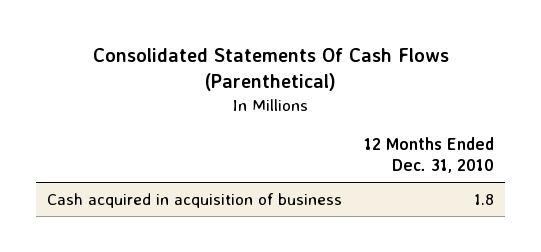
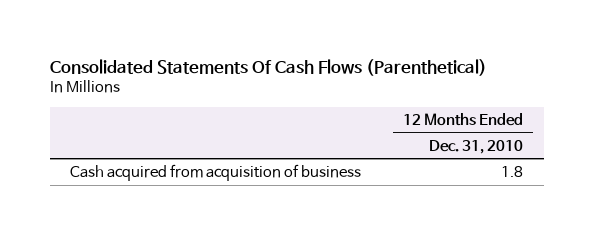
[46,193,342,209] Cash acquired in acquisition of business -> [70,164,362,182] Cash acquired from acquisition of business

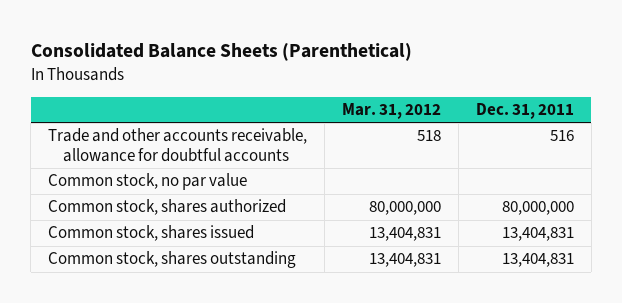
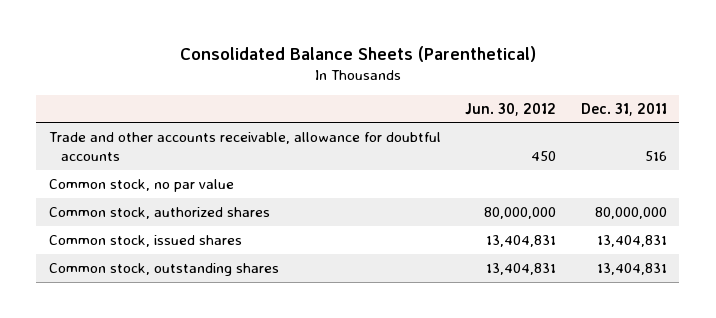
[341,103,441,120] Mar. 31, 2012 -> none
none -> [465,102,557,116] Jun. 30, 2012
[48,199,287,216] Common stock, shares authorized -> [48,206,270,219] Common stock, authorized shares
[48,225,255,242] Common stock, shares issued -> [48,234,242,247] Common stock, issued shares
[48,251,297,269] Common stock, shares outstanding -> [48,262,279,276] Common stock, outstanding shares

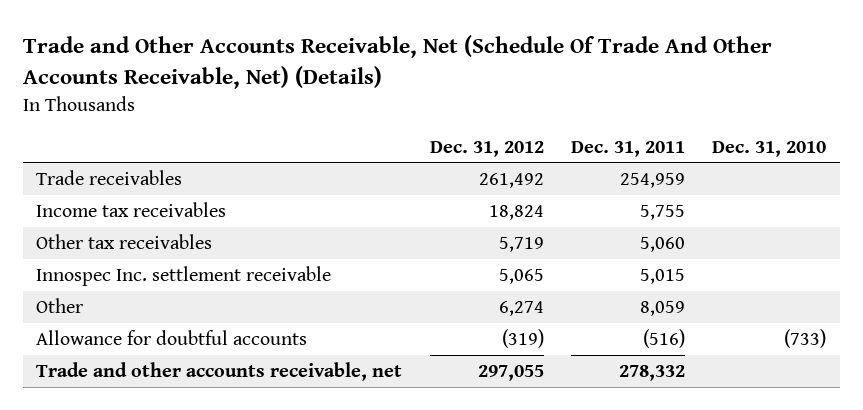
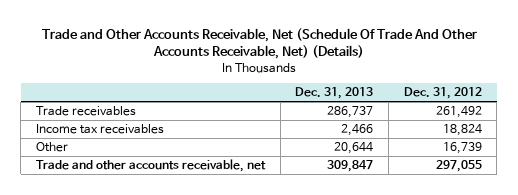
[571,140,686,157] Dec. 31, 2011 -> none
[712,140,827,157] Dec. 31, 2010 -> none
none -> [295,87,374,100] Dec. 31, 2013
[36,234,213,250] Other tax receivables -> none
[36,266,332,287] Innospec Inc. settlement receivable -> none
[36,330,308,346] Allowance for doubtful accounts -> none
[498,301,544,317] 6,274 -> [442,142,482,155] 16,739

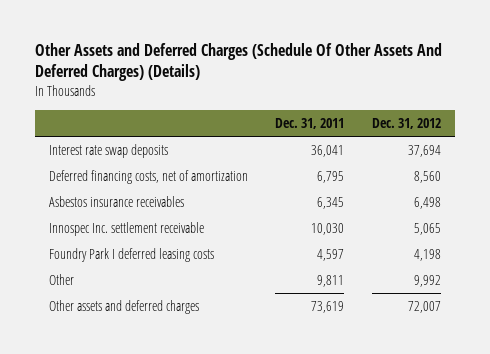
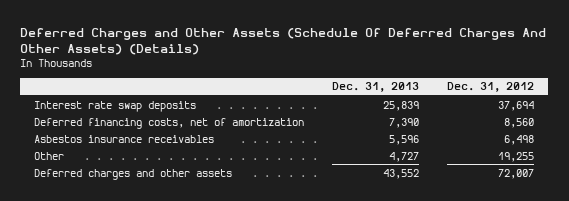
[34,43,442,82] Other Assets and Deferred Charges (Schedule Of Other Assets And Deferred Charges) (Details) -> [20,27,547,55] Deferred Charges and Other Assets (Schedule Of Deferred Charges And Other Assets) (Details)
[275,117,345,129] Dec. 31, 2011 -> none
none -> [332,82,420,93] Dec. 31, 2013
[48,222,204,237] Innospec Inc. settlement receivable -> none
[48,248,214,263] Foundry Park I deferred leasing costs -> none
[414,275,442,288] 9,992 -> [498,151,535,162] 19,255
[48,300,199,315] Other assets and deferred charges -> [34,168,233,180] Deferred charges and other assets

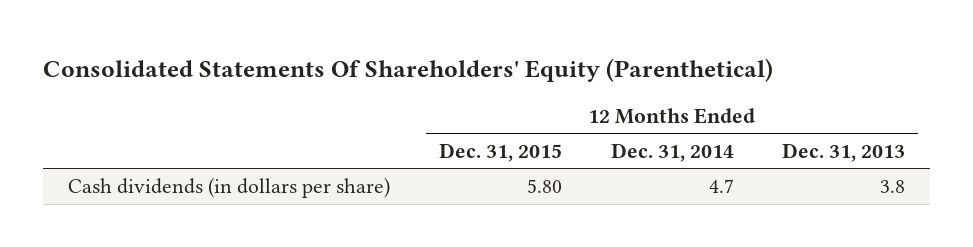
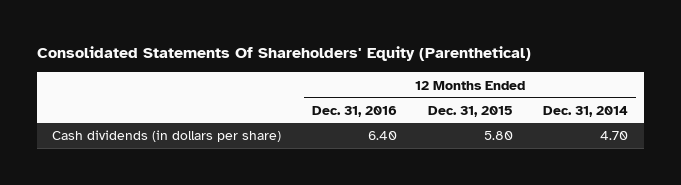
[782,142,906,162] Dec. 31, 2013 -> none
none -> [311,105,397,117] Dec. 31, 2016
[708,179,734,194] 4.7 -> [600,131,629,141] 4.70

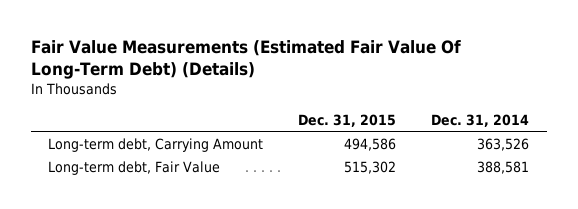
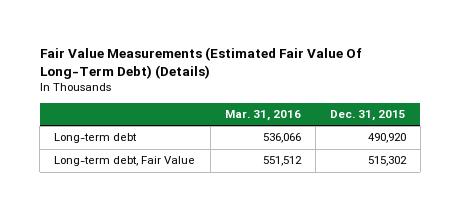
[431,113,530,127] Dec. 31, 2014 -> none
none -> [224,110,301,122] Mar. 31, 2016
[48,137,264,152] Long-term debt, Carrying Amount -> [54,133,138,144] Long-term debt
[344,137,397,151] 494,586 -> [367,133,406,144] 490,920

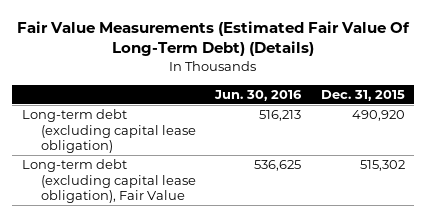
[224,110,301,122] Mar. 31, 2016 -> none
none -> [214,89,303,101] Jun. 30, 2016
[54,133,138,144] Long-term debt -> [21,109,197,154] Long-term debt (excluding capital lease obligation)
[54,156,196,167] Long-term debt, Fair Value -> [21,159,197,204] Long-term debt (excluding capital lease obligation), Fair Value

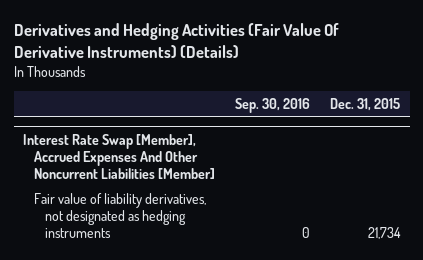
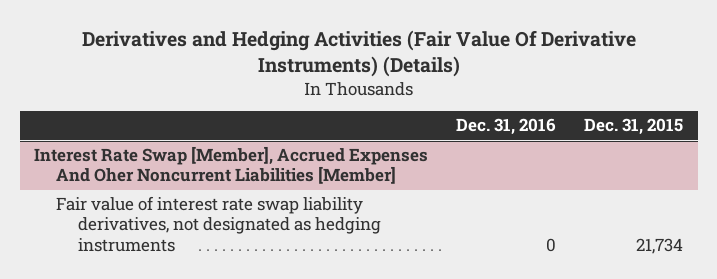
[235,97,311,113] Sep. 30, 2016 -> none
none -> [456,118,557,136] Dec. 31, 2016
[23,133,216,179] Interest Rate Swap [Member], Accrued Expenses And Other Noncurrent Liabilities [Member] -> [33,146,428,185] Interest Rate Swap [Member], Accrued Expenses And Oher Noncurrent Liabilities [Member]
[34,193,207,239] Fair value of liability derivatives, not designated as hedging instruments -> [56,196,382,252] Fair value of interest rate swap liability derivatives, not designated as hedging instruments

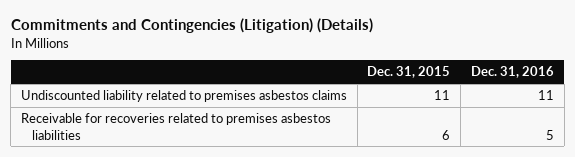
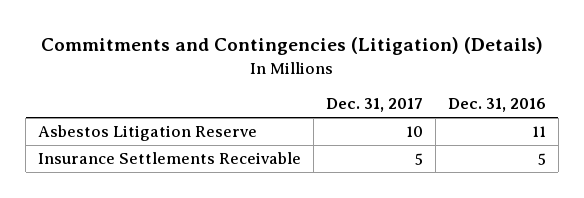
[367,66,451,79] Dec. 31, 2015 -> none
none -> [326,98,424,113] Dec. 31, 2017
[20,90,347,103] Undiscounted liability related to premises asbestos claims -> [38,125,258,142] Asbestos Litigation Reserve
[20,113,331,140] Receivable for recoveries related to premises asbestos liabilities -> [38,152,302,165] Insurance Settlements Receivable

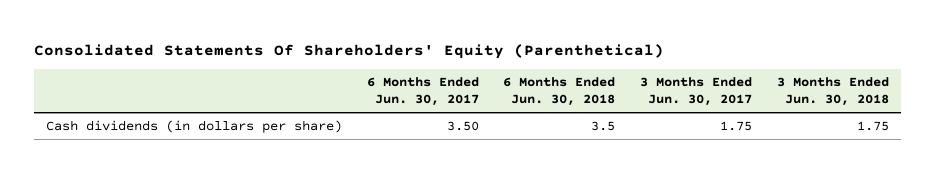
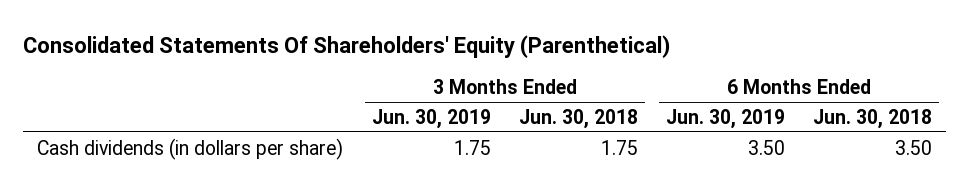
[366,77,479,107] 6 Months Ended Jun. 30, 2017 -> none
[639,77,752,107] 3 Months Ended Jun. 30, 2017 -> none
none -> [371,108,491,129] Jun. 30, 2019
none -> [666,108,786,129] Jun. 30, 2019
[591,121,616,132] 3.5 -> [895,139,933,155] 3.50

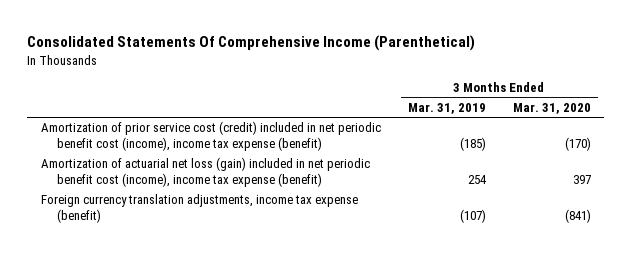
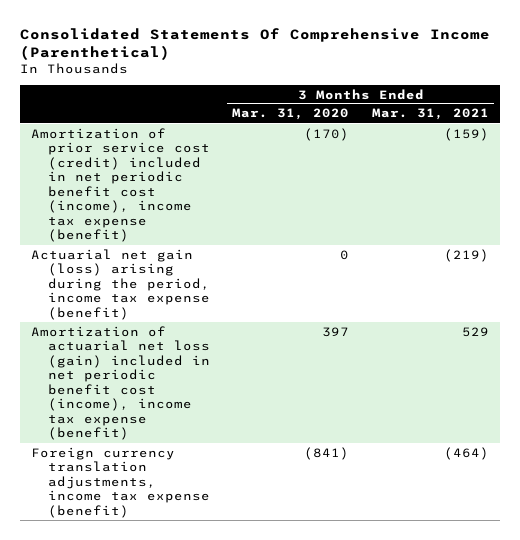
[407,103,486,115] Mar. 31, 2019 -> none
none -> [371,108,489,121] Mar. 31, 2021
none -> [31,248,211,320] Actuarial net gain (loss) arising during the period, income tax expense (benefit)

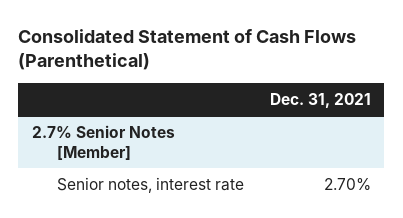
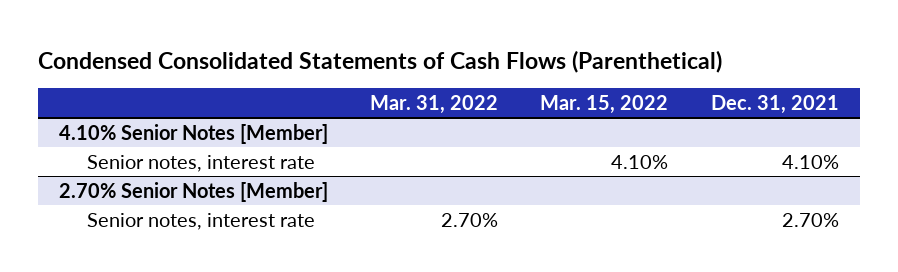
[18,28,357,71] Consolidated Statement of Cash Flows (Parenthetical) -> [38,49,723,73] Condensed Consolidated Statements of Cash Flows (Parenthetical)
none -> [370,94,499,114] Mar. 31, 2022
none -> [540,94,669,114] Mar. 15, 2022
none -> [59,123,329,144] 4.10% Senior Notes [Member]
none -> [87,154,316,172] Senior notes, interest rate
[31,124,175,161] 2.7% Senior Notes [Member] -> [59,181,329,202] 2.70% Senior Notes [Member]

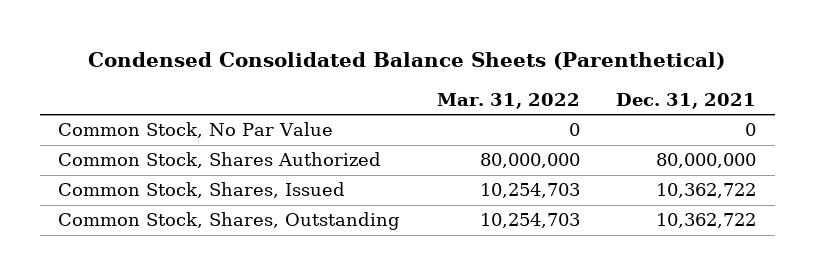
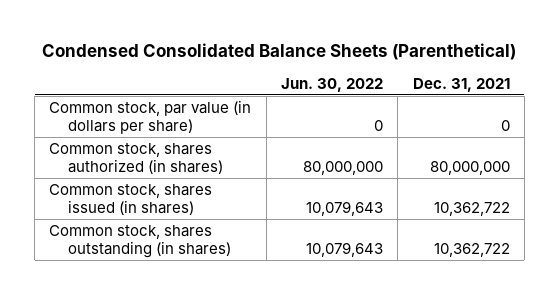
[436,92,580,109] Mar. 31, 2022 -> none
none -> [280,77,383,92] Jun. 30, 2022
[58,122,334,139] Common Stock, No Par Value -> [49,99,252,135] Common stock, par value (in dollars per share)
[58,152,382,169] Common Stock, Shares Authorized -> [49,142,224,175] Common stock, shares authorized (in shares)
[58,182,346,199] Common Stock, Shares, Issued -> [49,183,213,216] Common stock, shares issued (in shares)
[58,212,401,231] Common Stock, Shares, Outstanding -> [49,224,232,259] Common stock, shares outstanding (in shares)

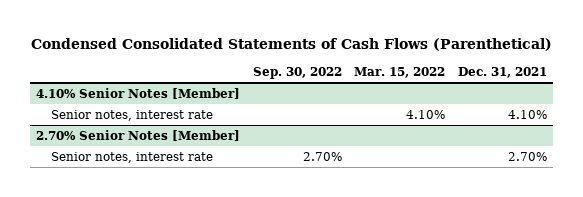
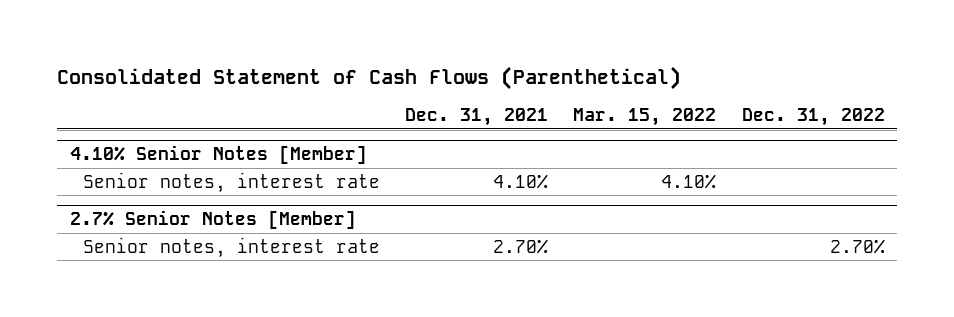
[30,37,552,51] Condensed Consolidated Statements of Cash Flows (Parenthetical) -> [57,66,682,91] Consolidated Statement of Cash Flows (Parenthetical)
[252,67,342,80] Sep. 30, 2022 -> none
none -> [741,108,885,127] Dec. 31, 2022
[36,129,241,141] 2.70% Senior Notes [Member] -> [69,209,356,229] 2.7% Senior Notes [Member]

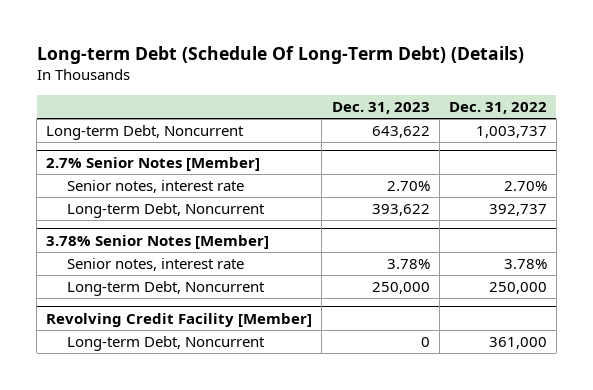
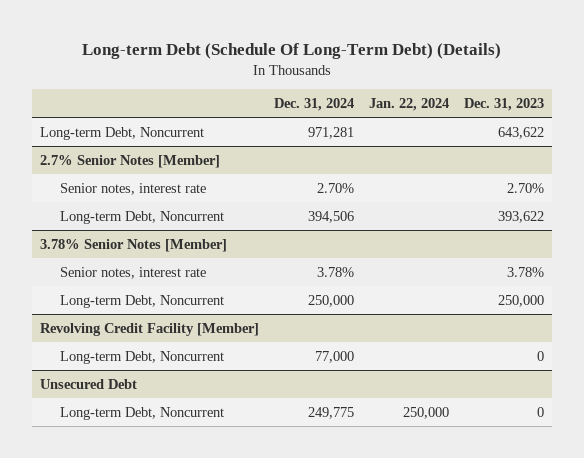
[448,102,547,115] Dec. 31, 2022 -> none
none -> [273,97,354,111] Dec. 31, 2024
none -> [369,97,450,111] Jan. 22, 2024
none -> [39,378,137,389] Unsecured Debt
none -> [59,406,224,420] Long-term Debt, Noncurrent

